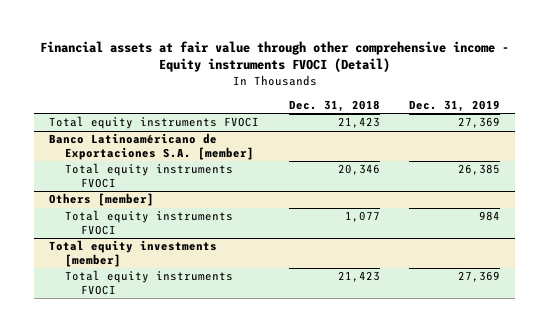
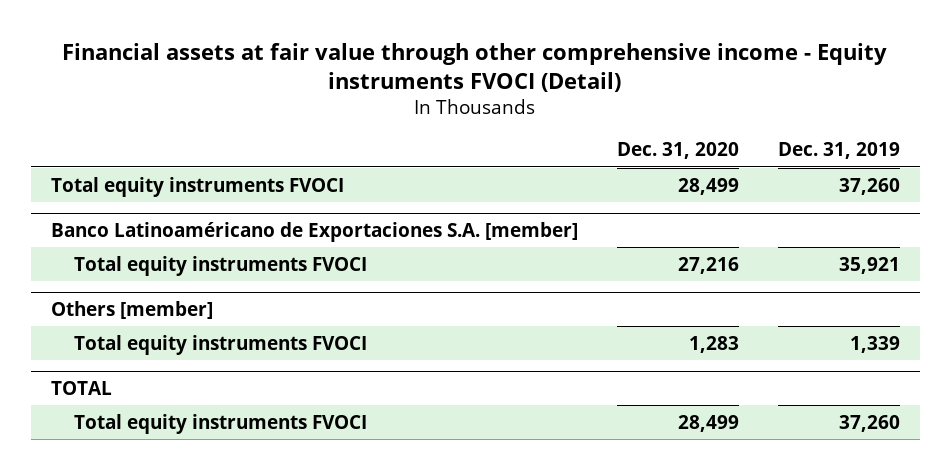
[288,99,380,112] Dec. 31, 2018 -> none
none -> [616,142,739,160] Dec. 31, 2020
[458,117,501,129] 27,369 -> [839,177,901,195] 37,260
[458,164,501,176] 26,385 -> [839,256,901,274] 35,921
[479,211,501,222] 984 -> [850,335,901,353] 1,339
[48,240,217,267] Total equity investments [member] -> [50,380,112,395] TOTAL
[458,271,501,283] 27,369 -> [839,414,901,432] 37,260

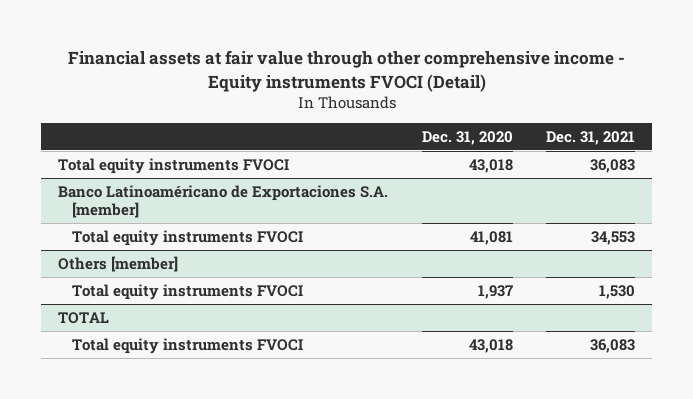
[778,142,901,160] Dec. 31, 2019 -> none
none -> [546,130,636,145] Dec. 31, 2021
[677,177,739,195] 28,499 -> [468,158,513,173] 43,018
[677,256,739,274] 27,216 -> [469,230,513,245] 41,081
[688,335,739,353] 1,283 -> [477,284,513,299] 1,937
[677,414,739,432] 28,499 -> [468,338,513,353] 43,018

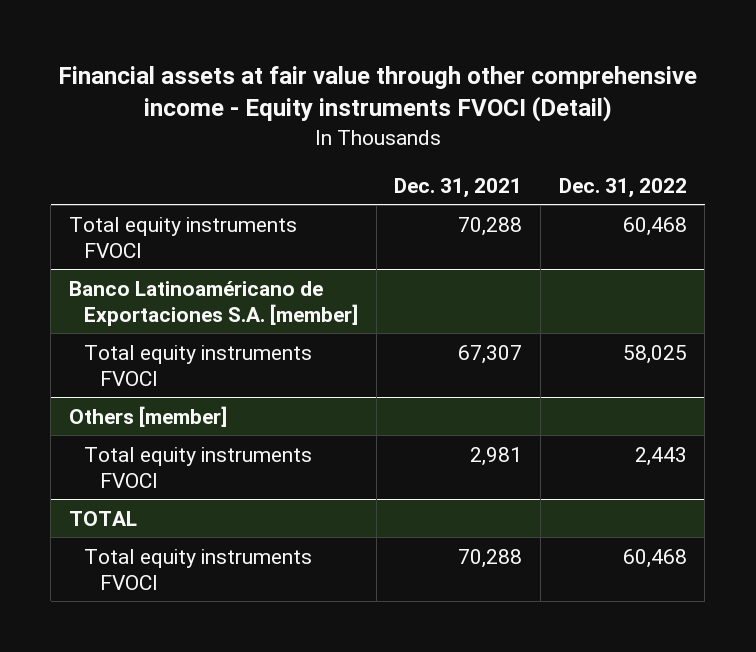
[421,130,513,145] Dec. 31, 2020 -> none
none -> [558,177,687,198] Dec. 31, 2022
[590,158,636,173] 36,083 -> [458,216,523,236] 70,288
[591,230,636,245] 34,553 -> [458,344,523,364] 67,307
[599,284,636,299] 1,530 -> [470,446,523,466] 2,981
[590,338,636,353] 36,083 -> [458,548,523,568] 70,288

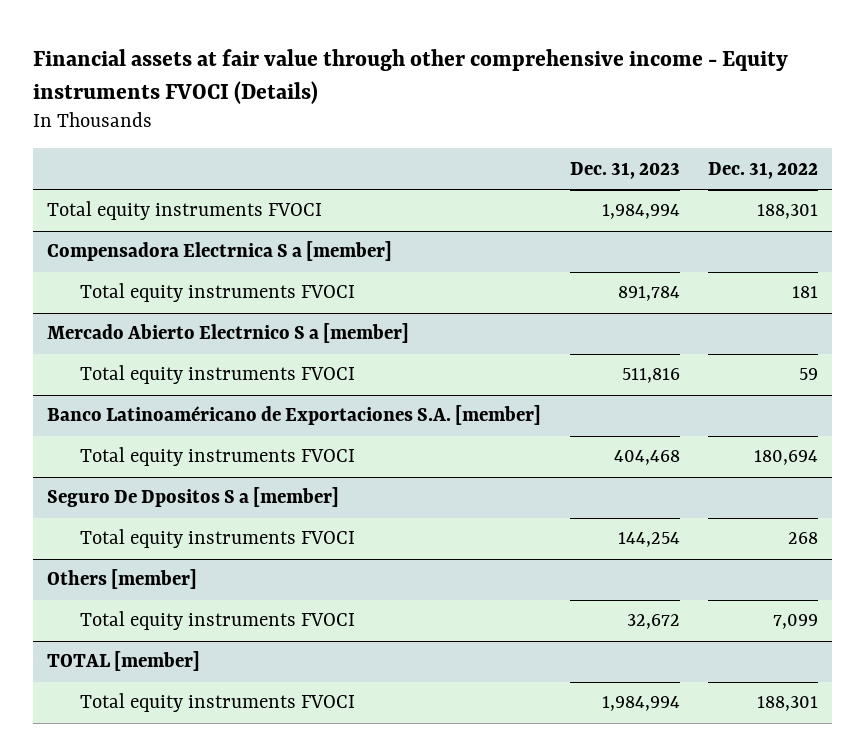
[57,65,697,123] Financial assets at fair value through other comprehensive income - Equity instruments FVOCI (Detail) -> [32,48,788,104] Financial assets at fair value through other comprehensive income - Equity instruments FVOCI (Details)
[394,177,523,198] Dec. 31, 2021 -> none
none -> [569,161,680,179] Dec. 31, 2023
[622,216,687,236] 60,468 -> [757,204,819,220] 188,301
none -> [46,241,392,262] Compensadora Electrnica S a [member]
none -> [80,283,356,303] Total equity instruments FVOCI
none -> [46,323,409,344] Mercado Abierto Electrnico S a [member]
none -> [80,365,356,385] Total equity instruments FVOCI
[622,344,687,364] 58,025 -> [754,450,819,466] 180,694
none -> [46,487,339,508] Seguro De Dpositos S a [member]
none -> [80,529,356,549] Total equity instruments FVOCI
[634,446,687,466] 2,443 -> [773,614,819,630] 7,099
[69,510,138,526] TOTAL -> [46,651,200,672] TOTAL [member]
[622,548,687,568] 60,468 -> [757,696,819,712] 188,301

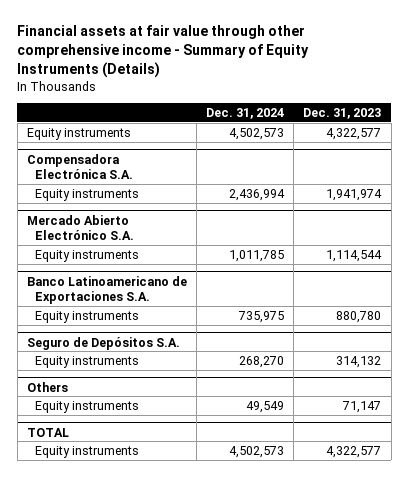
[32,48,788,104] Financial assets at fair value through other comprehensive income - Equity instruments FVOCI (Details) -> [17,25,310,79] Financial assets at fair value through other comprehensive income - Summary of Equity Instruments (Details)
[708,161,819,179] Dec. 31, 2022 -> none
none -> [206,108,285,120] Dec. 31, 2024
[46,201,322,221] Total equity instruments FVOCI -> [26,127,131,140] Equity instruments
[601,204,680,220] 1,984,994 -> [326,127,382,140] 4,322,577
[46,241,392,262] Compensadora Electrnica S a [member] -> [26,153,134,180] Compensadora Electrónica S.A.
[80,283,356,303] Total equity instruments FVOCI -> [35,188,140,201] Equity instruments
[617,286,680,302] 891,784 -> [326,188,383,201] 1,941,974
[46,323,409,344] Mercado Abierto Electrnico S a [member] -> [26,214,135,241] Mercado Abierto Electrónico S.A.
[80,365,356,385] Total equity instruments FVOCI -> [35,249,140,262] Equity instruments
[621,368,680,384] 511,816 -> [326,249,383,262] 1,114,544
[46,405,541,426] Banco Latinoaméricano de Exportaciones S.A. [member] -> [26,275,187,305] Banco Latinoamericano de Exportaciones S.A.
[80,447,356,467] Total equity instruments FVOCI -> [35,310,140,323] Equity instruments
[613,450,680,466] 404,468 -> [336,310,382,323] 880,780
[46,487,339,508] Seguro De Dpositos S a [member] -> [26,336,180,350] Seguro de Depósitos S.A.
[80,529,356,549] Total equity instruments FVOCI -> [35,355,140,368] Equity instruments
[617,532,680,548] 144,254 -> [336,355,382,368] 314,132
[46,569,197,590] Others [member] -> [26,381,68,392] Others
[80,611,356,631] Total equity instruments FVOCI -> [35,400,140,413] Equity instruments
[626,614,680,630] 32,672 -> [342,400,382,413] 71,147
[46,651,200,672] TOTAL [member] -> [26,427,69,437] TOTAL
[80,693,356,713] Total equity instruments FVOCI -> [35,445,140,458] Equity instruments
[601,696,680,712] 1,984,994 -> [326,445,382,458] 4,322,577

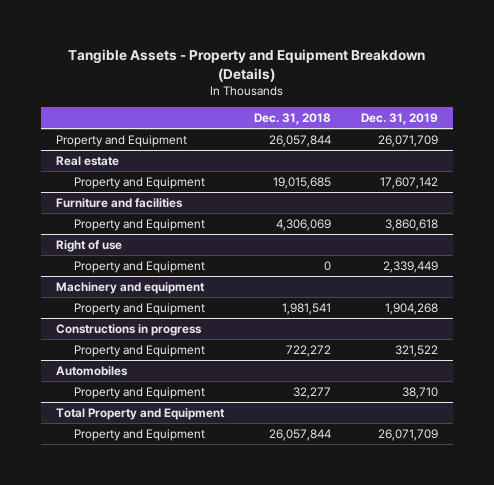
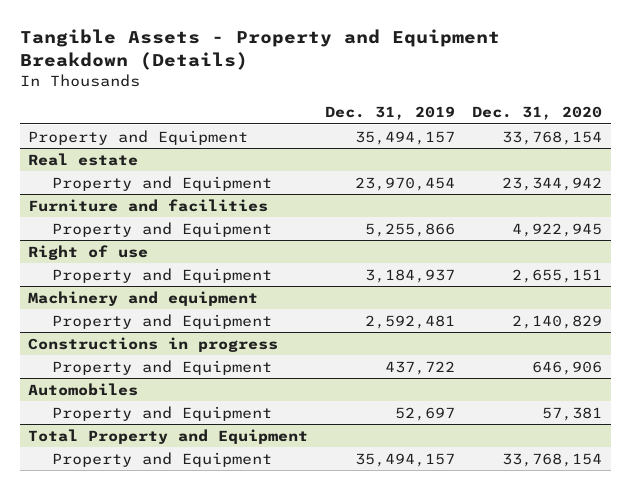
[253,113,331,126] Dec. 31, 2018 -> none
none -> [472,106,603,121] Dec. 31, 2020
[377,134,438,147] 26,071,709 -> [355,130,456,145] 35,494,157
[379,176,438,189] 17,607,142 -> [355,176,456,191] 23,970,454
[384,218,438,231] 3,860,618 -> [365,222,456,237] 5,255,866
[382,260,438,273] 2,339,449 -> [365,268,456,283] 3,184,937
[384,302,438,315] 1,904,268 -> [365,314,456,329] 2,592,481
[394,344,438,357] 321,522 -> [385,360,456,375] 437,722
[401,386,438,399] 38,710 -> [395,406,456,421] 52,697
[377,428,438,441] 26,071,709 -> [355,452,456,467] 35,494,157

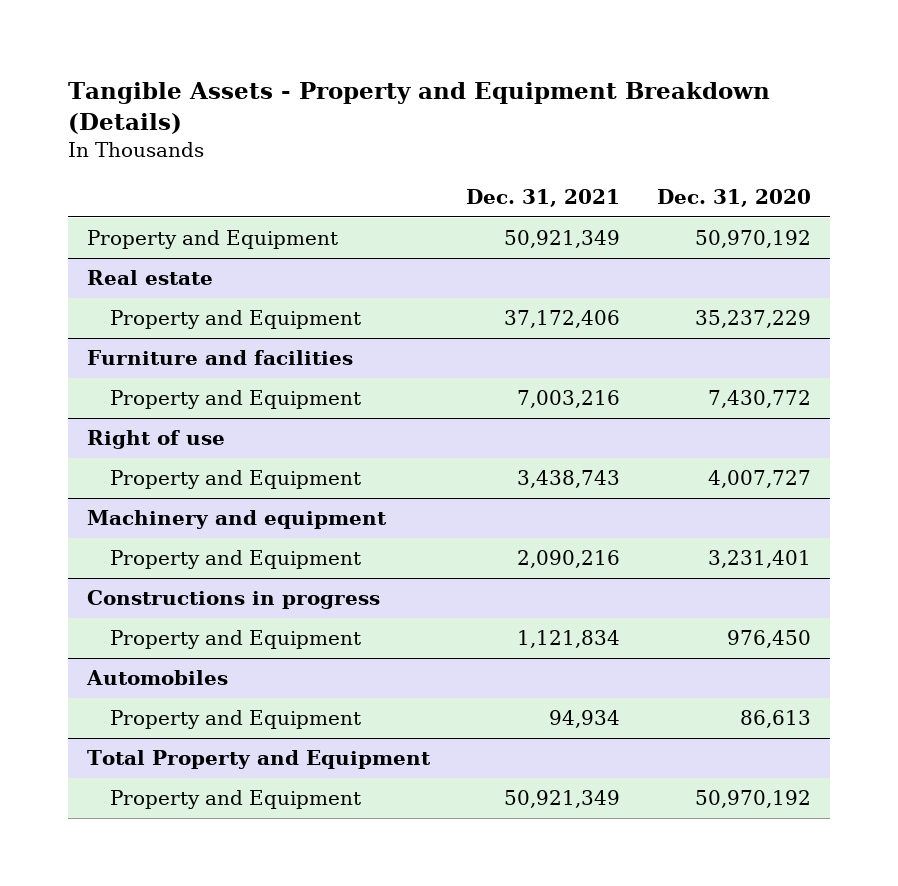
[325,106,456,121] Dec. 31, 2019 -> none
none -> [466,188,621,207] Dec. 31, 2021
[502,130,603,145] 33,768,154 -> [695,230,812,249] 50,970,192
[502,176,603,191] 23,344,942 -> [695,310,812,329] 35,237,229
[512,222,603,237] 4,922,945 -> [708,390,812,409] 7,430,772
[512,268,603,283] 2,655,151 -> [708,470,812,489] 4,007,727
[512,314,603,329] 2,140,829 -> [708,550,812,569] 3,231,401
[532,360,603,375] 646,906 -> [727,630,812,649] 976,450
[542,406,603,421] 57,381 -> [740,710,812,729] 86,613
[502,452,603,467] 33,768,154 -> [695,790,812,809] 50,970,192

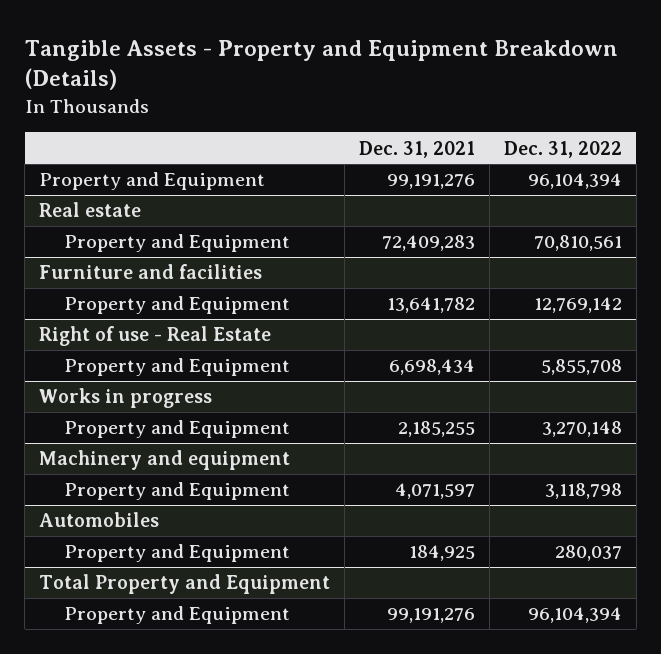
[657,188,812,207] Dec. 31, 2020 -> none
none -> [503,140,622,158] Dec. 31, 2022
[504,230,621,249] 50,921,349 -> [387,174,476,190] 99,191,276
[504,310,621,329] 37,172,406 -> [382,235,476,252] 72,409,283
[517,390,621,409] 7,003,216 -> [387,297,476,314] 13,641,782
[86,430,225,450] Right of use -> [39,326,272,347] Right of use - Real Estate
[517,470,621,489] 3,438,743 -> [389,359,476,376] 6,698,434
none -> [39,388,213,409] Works in progress
none -> [64,420,291,439] Property and Equipment
[86,590,380,610] Constructions in progress -> none
[110,630,362,650] Property and Equipment -> none
[517,550,621,569] 2,090,216 -> [395,483,476,500] 4,071,597
[549,710,621,729] 94,934 -> [409,545,476,562] 184,925
[504,790,621,809] 50,921,349 -> [387,608,476,624] 99,191,276

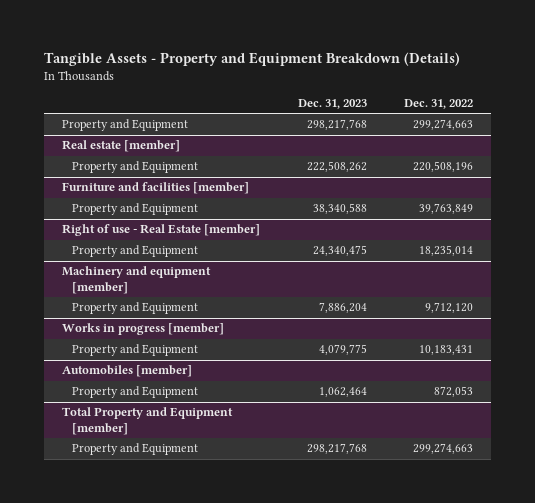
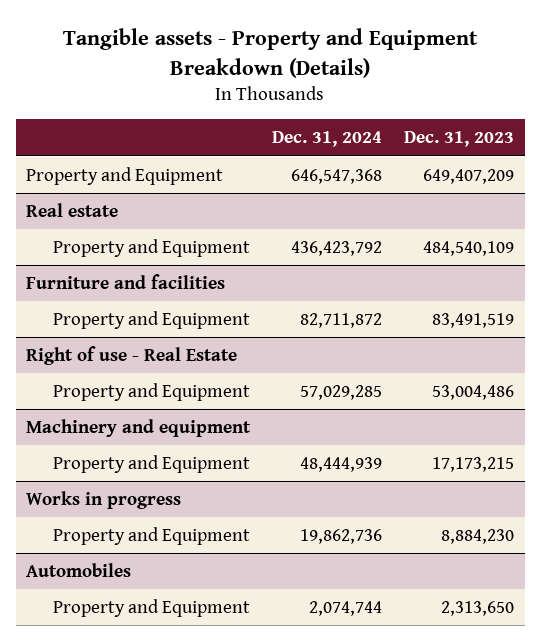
[43,52,460,67] Tangible Assets - Property and Equipment Breakdown (Details) -> [63,28,479,78] Tangible assets - Property and Equipment Breakdown (Details)
[403,99,473,110] Dec. 31, 2022 -> none
none -> [272,131,383,148] Dec. 31, 2024
[62,407,234,435] Total Property and Equipment [member] -> none
[72,443,199,456] Property and Equipment -> none
[306,119,367,131] 298,217,768 -> [422,169,514,185] 649,407,209
[62,140,181,153] Real estate [member] -> [26,203,119,218] Real estate
[306,161,367,173] 222,508,262 -> [422,241,514,257] 484,540,109
[62,182,250,195] Furniture and facilities [member] -> [26,274,226,290] Furniture and facilities
[312,203,367,215] 38,340,588 -> [431,313,514,329] 83,491,519
[62,224,261,237] Right of use - Real Estate [member] -> [26,346,238,366] Right of use - Real Estate
[312,245,367,257] 24,340,475 -> [431,385,514,401] 53,004,486
[62,266,212,294] Machinery and equipment [member] -> [26,419,252,438] Machinery and equipment
[318,302,367,314] 7,886,204 -> [431,457,514,473] 17,173,215
[62,323,225,336] Works in progress [member] -> [26,491,182,510] Works in progress
[318,344,367,356] 4,079,775 -> [440,529,514,545] 8,884,230
[62,365,193,378] Automobiles [member] -> [26,563,132,578] Automobiles
[318,387,367,398] 1,062,464 -> [440,601,514,617] 2,313,650

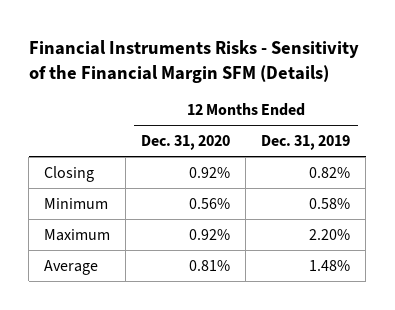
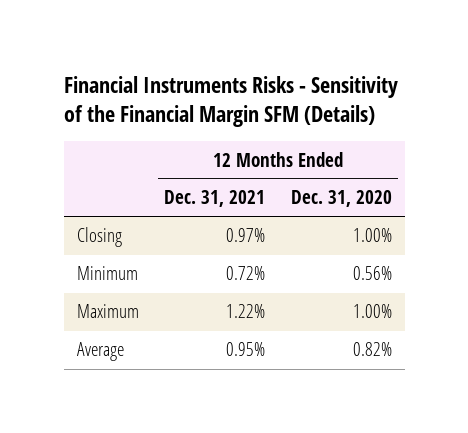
[261,135,351,151] Dec. 31, 2019 -> none
none -> [164,190,266,208] Dec. 31, 2021
[189,166,231,178] 0.92% -> [352,228,392,243] 1.00%
[189,228,231,240] 0.92% -> [352,304,392,319] 1.00%
[189,259,231,271] 0.81% -> [352,342,392,357] 0.82%

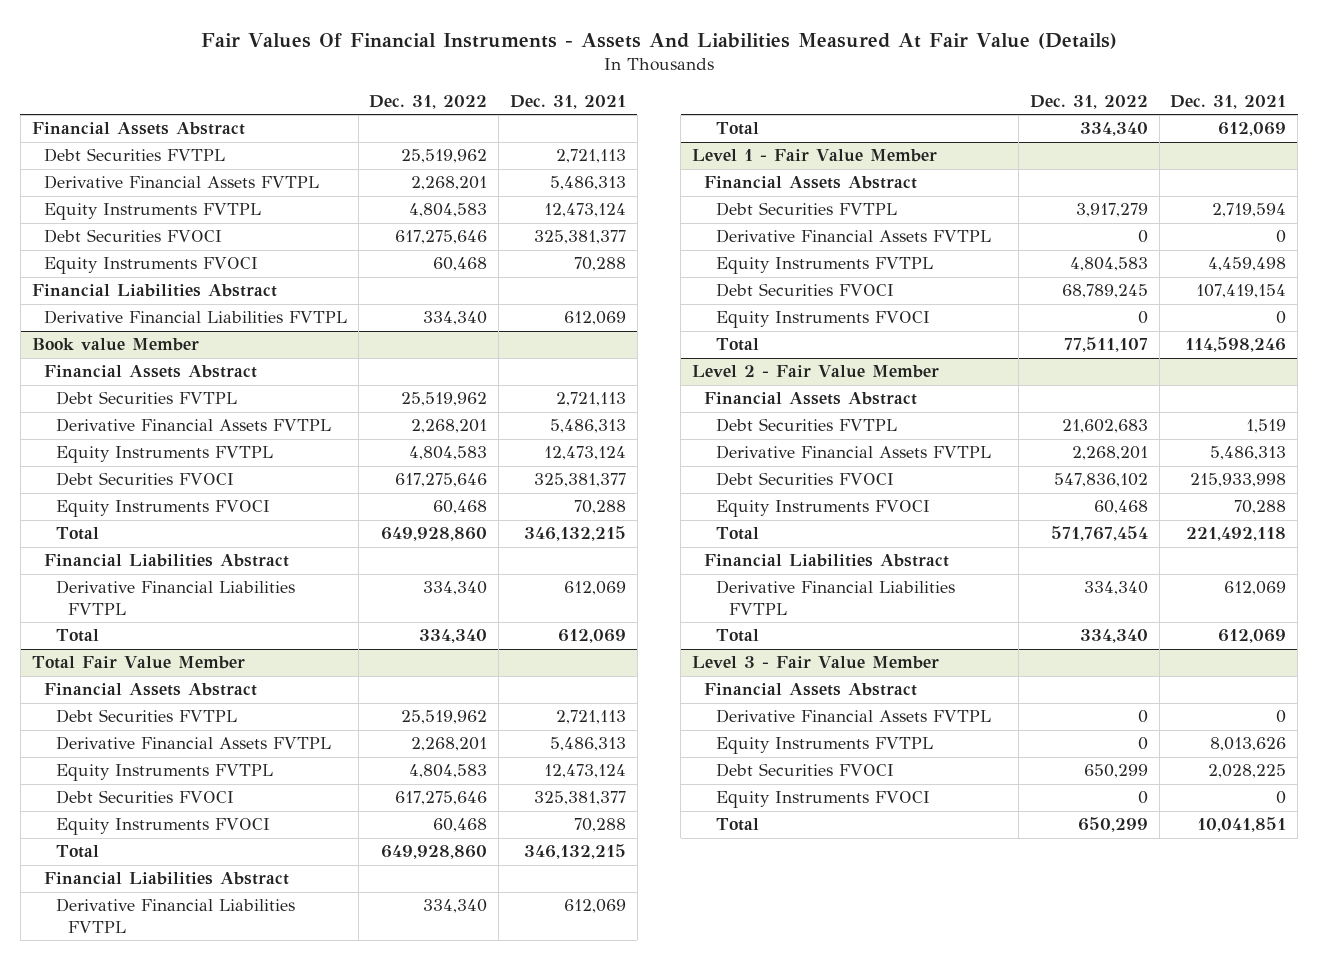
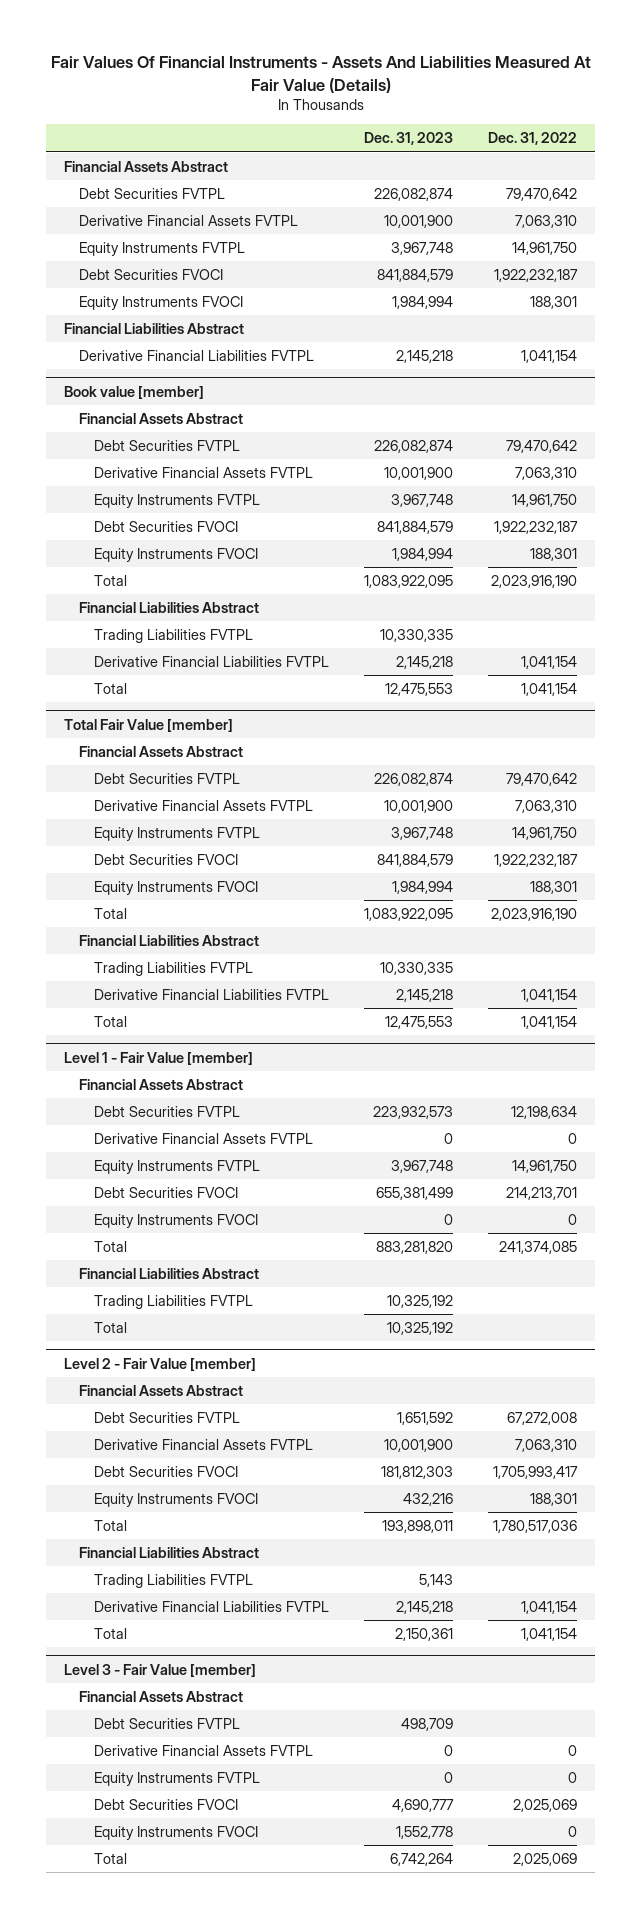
[510,94,627,109] Dec. 31, 2021 -> none
none -> [364,132,454,146] Dec. 31, 2023
[401,149,488,164] 25,519,962 -> [506,187,578,201] 79,470,642
[411,176,488,191] 2,268,201 -> [515,214,578,228] 7,063,310
[409,203,488,218] 4,804,583 -> [512,241,578,255] 14,961,750
[395,230,488,245] 617,275,646 -> [494,268,579,282] 1,922,232,187
[433,257,488,272] 60,468 -> [530,295,578,309] 188,301
[423,311,488,326] 334,340 -> [521,349,578,363] 1,041,154
[31,338,199,352] Book value Member -> [63,385,204,399] Book value [member]
[401,392,488,407] 25,519,962 -> [506,439,578,453] 79,470,642
[411,419,488,434] 2,268,201 -> [515,466,578,480] 7,063,310
[409,446,488,461] 4,804,583 -> [512,493,578,507] 14,961,750
[395,473,488,488] 617,275,646 -> [494,520,579,534] 1,922,232,187
[433,500,488,515] 60,468 -> [530,547,578,561] 188,301
[381,527,488,542] 649,928,860 -> [491,574,578,588] 2,023,916,190
none -> [93,628,253,643] Trading Liabilities FVTPL
[423,581,488,596] 334,340 -> [521,655,578,669] 1,041,154
[419,629,488,644] 334,340 -> [521,682,578,696] 1,041,154
[31,656,245,670] Total Fair Value Member -> [63,718,233,732] Total Fair Value [member]
[401,710,488,725] 25,519,962 -> [506,772,578,786] 79,470,642
[411,737,488,752] 2,268,201 -> [515,799,578,813] 7,063,310
[409,764,488,779] 4,804,583 -> [512,826,578,840] 14,961,750
[395,791,488,806] 617,275,646 -> [494,853,579,867] 1,922,232,187
[433,818,488,833] 60,468 -> [530,880,578,894] 188,301
[381,845,488,860] 649,928,860 -> [491,907,578,921] 2,023,916,190
none -> [93,961,253,976] Trading Liabilities FVTPL
[423,899,488,914] 334,340 -> [521,988,578,1002] 1,041,154
[1079,122,1148,137] 334,340 -> [521,1015,578,1029] 1,041,154
[691,149,937,163] Level 1 - Fair Value Member -> [63,1051,253,1065] Level 1 - Fair Value [member]
[1075,203,1148,218] 3,917,279 -> [511,1105,578,1119] 12,198,634
[1069,257,1148,272] 4,804,583 -> [512,1159,578,1173] 14,961,750
[1061,284,1148,299] 68,789,245 -> [506,1186,578,1200] 214,213,701
[1063,337,1148,353] 77,511,107 -> [499,1240,578,1254] 241,374,085
none -> [78,1267,259,1279] Financial Liabilities Abstract
none -> [93,1294,253,1309] Trading Liabilities FVTPL
none -> [93,1321,127,1333] Total
[691,365,939,379] Level 2 - Fair Value Member -> [63,1357,256,1371] Level 2 - Fair Value [member]
[1061,419,1148,434] 21,602,683 -> [507,1411,578,1425] 67,272,008
[1071,446,1148,461] 2,268,201 -> [515,1438,578,1452] 7,063,310
[1053,473,1148,488] 547,836,102 -> [493,1465,579,1479] 1,705,993,417
[1093,500,1148,515] 60,468 -> [530,1492,578,1506] 188,301
[1050,526,1148,542] 571,767,454 -> [493,1519,578,1533] 1,780,517,036
none -> [93,1573,253,1588] Trading Liabilities FVTPL
[1083,581,1148,596] 334,340 -> [521,1600,578,1614] 1,041,154
[1079,629,1148,644] 334,340 -> [521,1627,578,1641] 1,041,154
[691,656,939,670] Level 3 - Fair Value Member -> [63,1663,256,1677] Level 3 - Fair Value [member]
none -> [93,1717,240,1729] Debt Securities FVTPL
[1083,764,1148,779] 650,299 -> [513,1798,578,1812] 2,025,069
[1077,817,1148,833] 650,299 -> [513,1852,578,1866] 2,025,069

